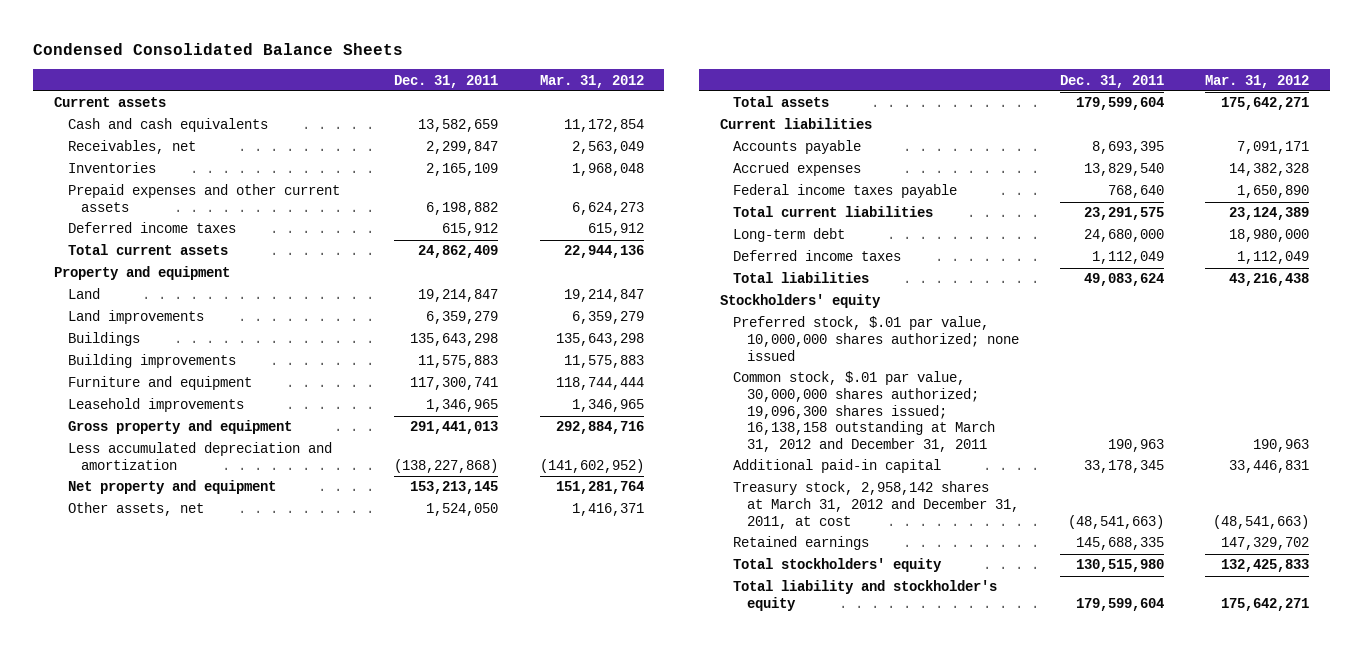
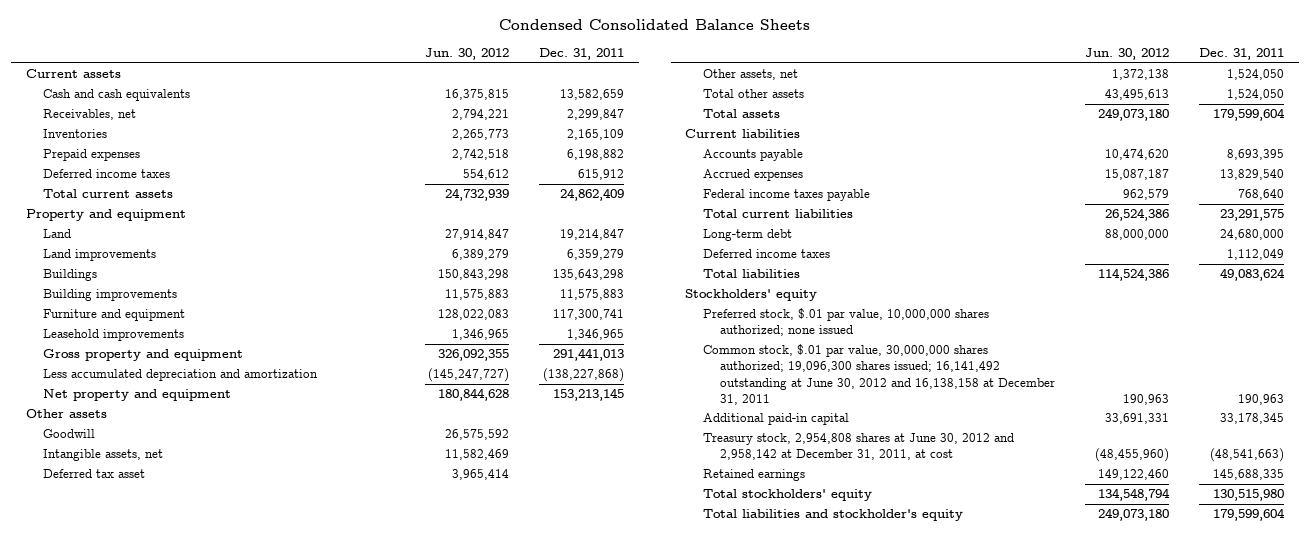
[539,74,644,88] Mar. 31, 2012 -> none
none -> [425,48,510,61] Jun. 30, 2012
[67,184,340,213] Prepaid expenses and other current assets -> [43,149,141,162] Prepaid expenses
none -> [25,409,107,419] Other assets
none -> [43,429,96,439] Goodwill
none -> [43,449,164,462] Intangible assets, net
none -> [43,469,146,479] Deferred tax asset
none -> [702,89,804,99] Total other assets
[733,371,995,452] Common stock, $.01 par value, 30,000,000 shares authorized; 19,096,300 shares issued; 16,138,158 outstanding at March 31, 2012 and December 31, 2011 -> [702,344,1056,405] Common stock, $.01 par value, 30,000,000 shares authorized; 19,096,300 shares issued; 16,141,492 outstanding at June 30, 2012 and 16,138,158 at December 31, 2011
[733,481,1019,529] Treasury stock, 2,958,142 shares at March 31, 2012 and December 31, 2011, at cost -> [702,433,1014,461] Treasury stock, 2,954,808 shares at June 30, 2012 and 2,958,142 at December 31, 2011, at cost
[733,580,998,612] Total liability and stockholder's equity -> [702,509,963,522] Total liabilities and stockholder's equity

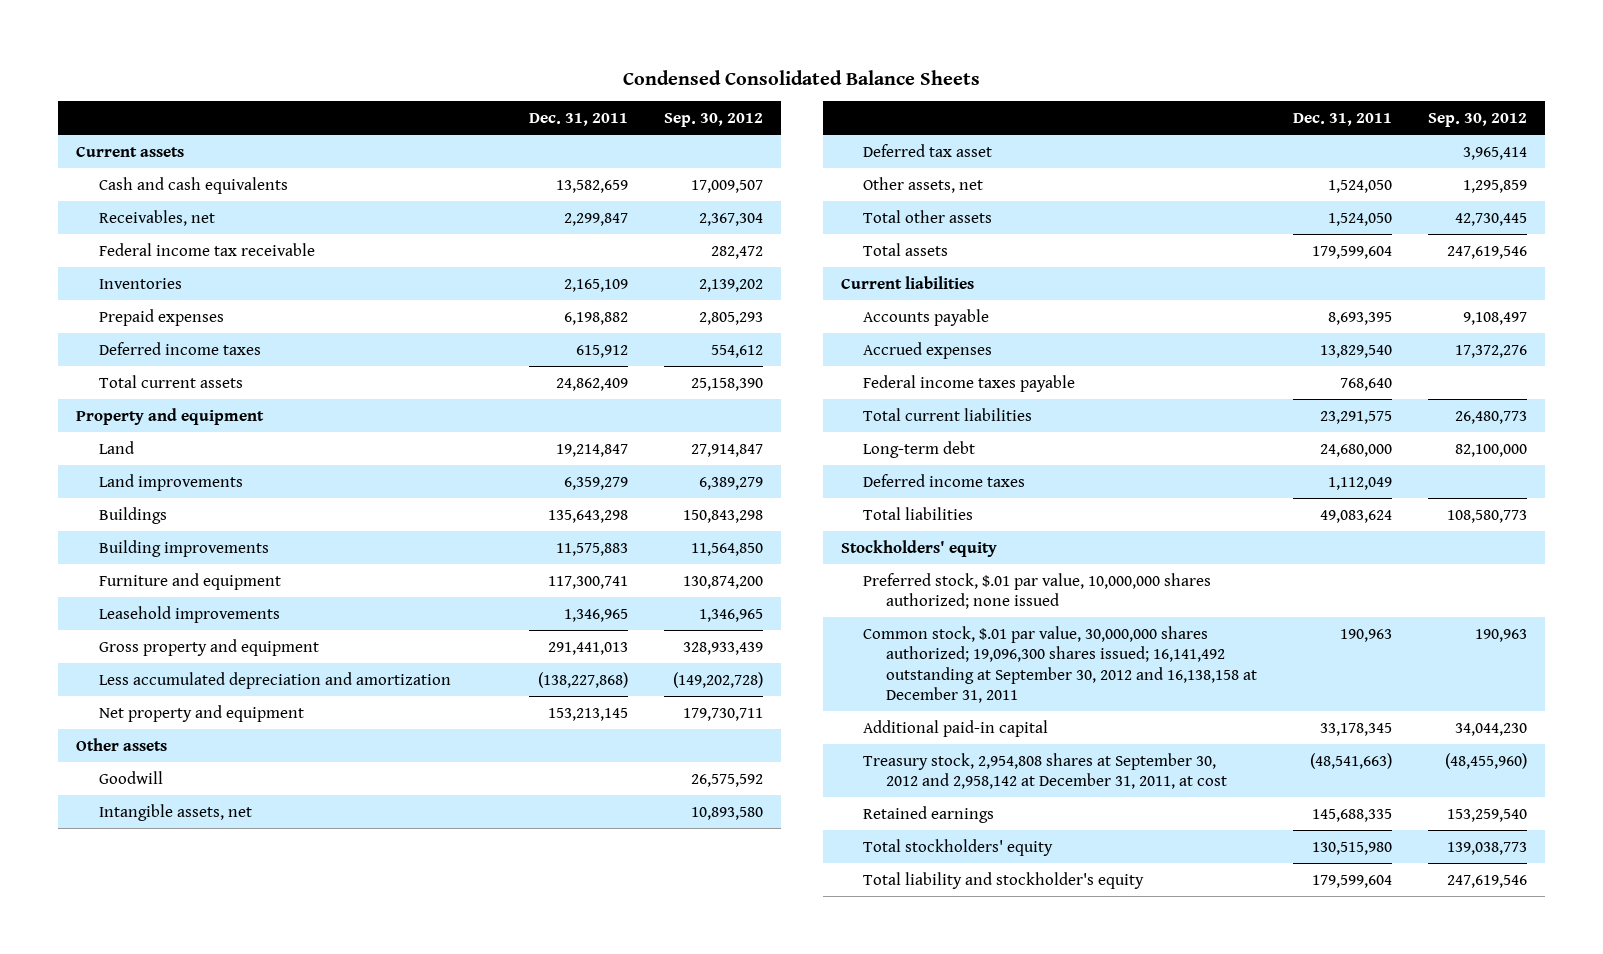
[425,48,510,61] Jun. 30, 2012 -> none
none -> [663,112,763,127] Sep. 30, 2012
none -> [99,242,316,256] Federal income tax receivable
[702,344,1056,405] Common stock, $.01 par value, 30,000,000 shares authorized; 19,096,300 shares issued; 16,141,492 outstanding at June 30, 2012 and 16,138,158 at December 31, 2011 -> [863,625,1258,704] Common stock, $.01 par value, 30,000,000 shares authorized; 19,096,300 shares issued; 16,141,492 outstanding at September 30, 2012 and 16,138,158 at December 31, 2011
[702,433,1014,461] Treasury stock, 2,954,808 shares at June 30, 2012 and 2,958,142 at December 31, 2011, at cost -> [863,752,1228,790] Treasury stock, 2,954,808 shares at September 30, 2012 and 2,958,142 at December 31, 2011, at cost
[702,509,963,522] Total liabilities and stockholder's equity -> [863,871,1145,889] Total liability and stockholder's equity

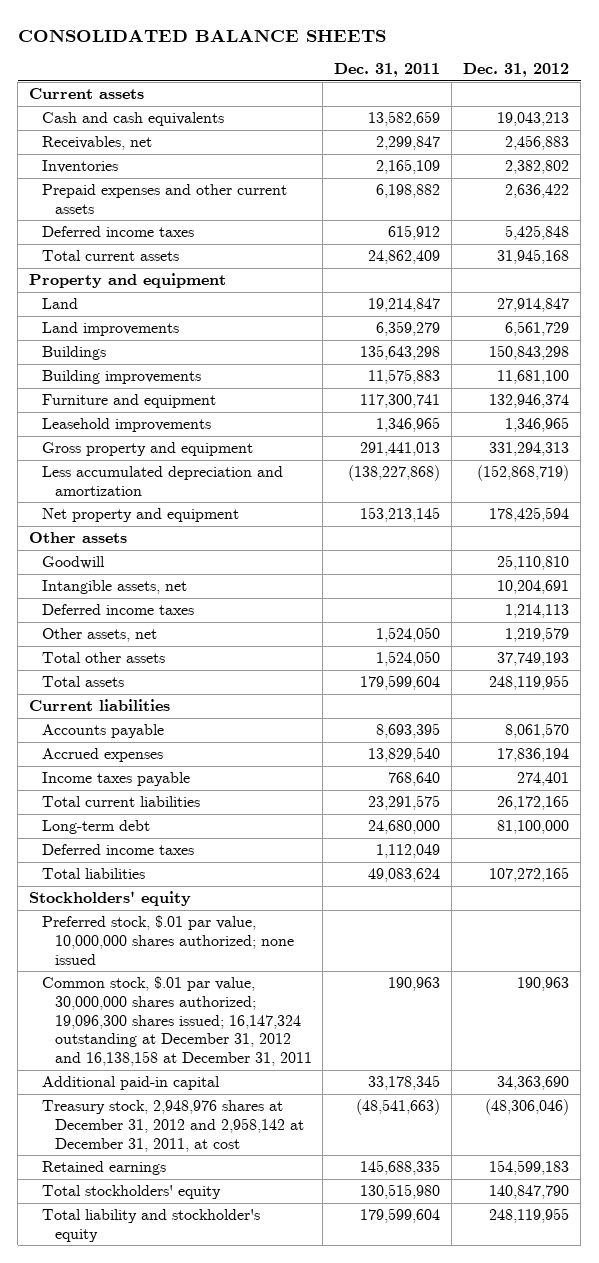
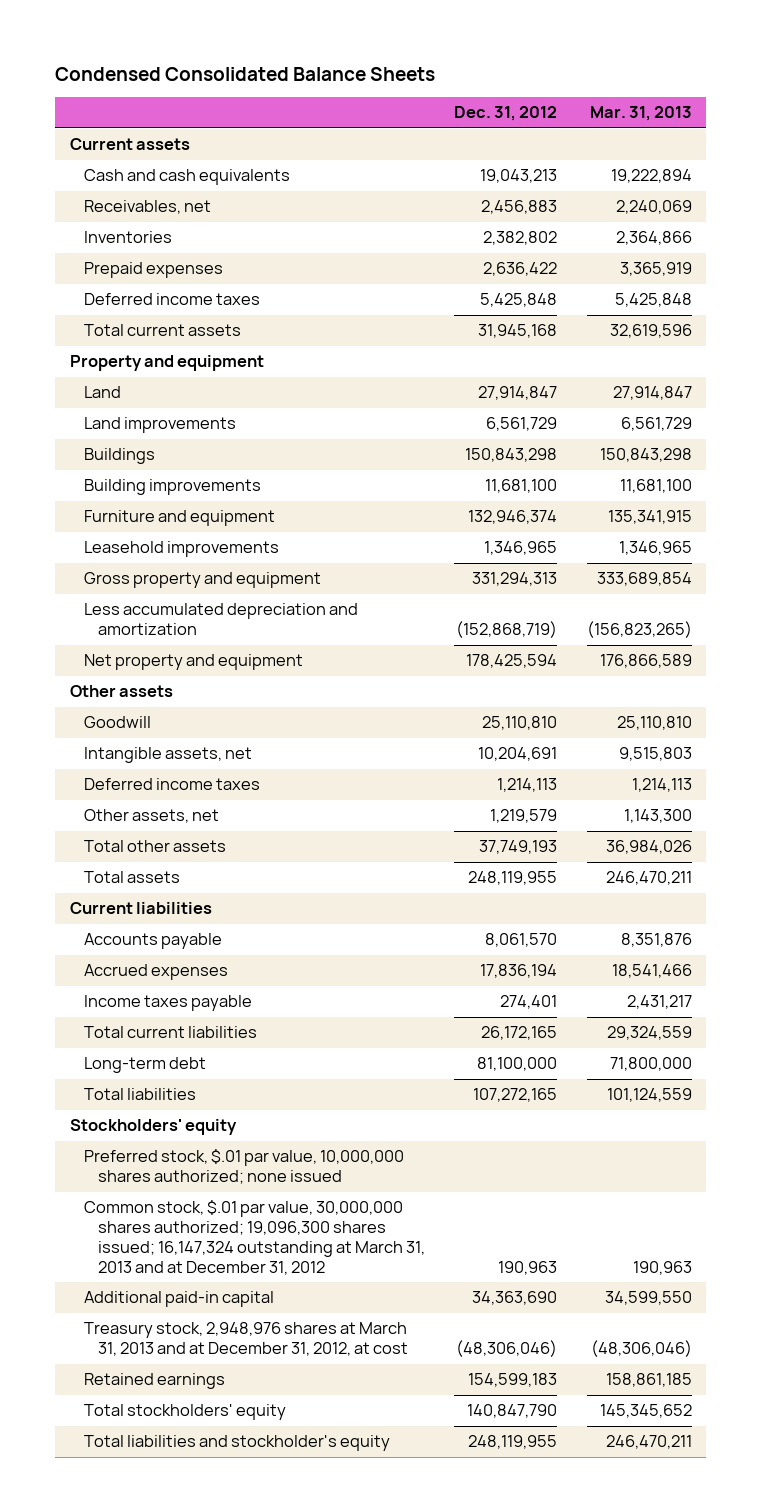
[17,28,386,42] CONSOLIDATED BALANCE SHEETS -> [55,66,436,81] Condensed Consolidated Balance Sheets
[334,63,441,78] Dec. 31, 2011 -> none
none -> [589,106,692,122] Mar. 31, 2013
[41,184,287,214] Prepaid expenses and other current assets -> [83,262,223,279] Prepaid expenses
[41,844,194,856] Deferred income taxes -> none
[41,976,312,1067] Common stock, $.01 par value, 30,000,000 shares authorized; 19,096,300 shares issued; 16,147,324 outstanding at December 31, 2012 and 16,138,158 at December 31, 2011 -> [83,1200,425,1276] Common stock, $.01 par value, 30,000,000 shares authorized; 19,096,300 shares issued; 16,147,324 outstanding at March 31, 2013 and at December 31, 2012
[41,1100,304,1152] Treasury stock, 2,948,976 shares at December 31, 2012 and 2,958,142 at December 31, 2011, at cost -> [83,1322,408,1357] Treasury stock, 2,948,976 shares at March 31, 2013 and at December 31, 2012, at cost
[41,1209,260,1242] Total liability and stockholder's equity -> [83,1435,390,1452] Total liabilities and stockholder's equity

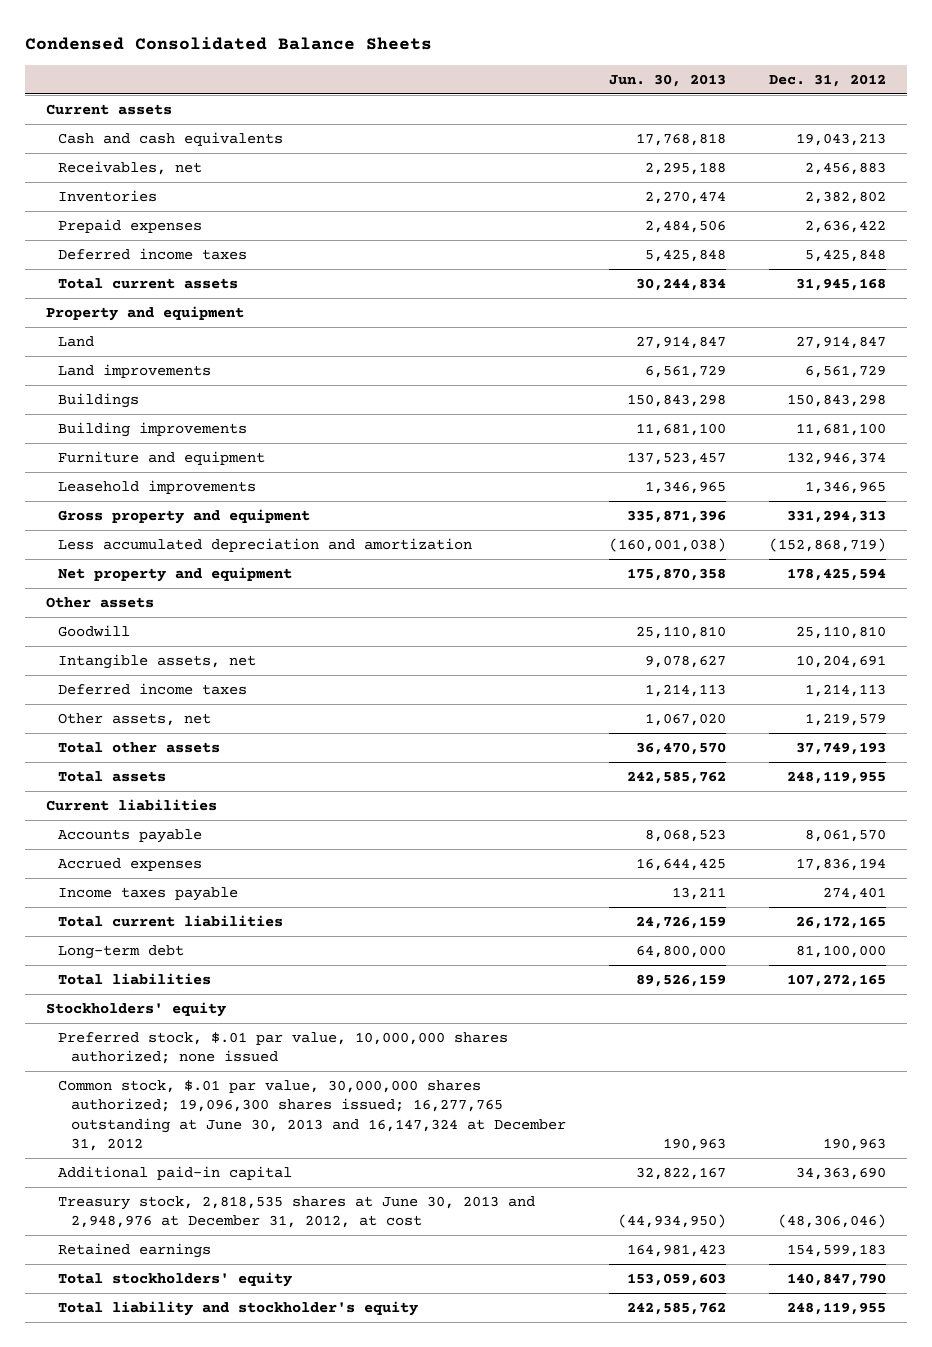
[589,106,692,122] Mar. 31, 2013 -> none
none -> [608,73,726,87] Jun. 30, 2013
[83,1200,425,1276] Common stock, $.01 par value, 30,000,000 shares authorized; 19,096,300 shares issued; 16,147,324 outstanding at March 31, 2013 and at December 31, 2012 -> [58,1079,566,1152] Common stock, $.01 par value, 30,000,000 shares authorized; 19,096,300 shares issued; 16,277,765 outstanding at June 30, 2013 and 16,147,324 at December 31, 2012
[83,1322,408,1357] Treasury stock, 2,948,976 shares at March 31, 2013 and at December 31, 2012, at cost -> [58,1195,536,1229] Treasury stock, 2,818,535 shares at June 30, 2013 and 2,948,976 at December 31, 2012, at cost
[83,1435,390,1452] Total liabilities and stockholder's equity -> [58,1300,419,1316] Total liability and stockholder's equity

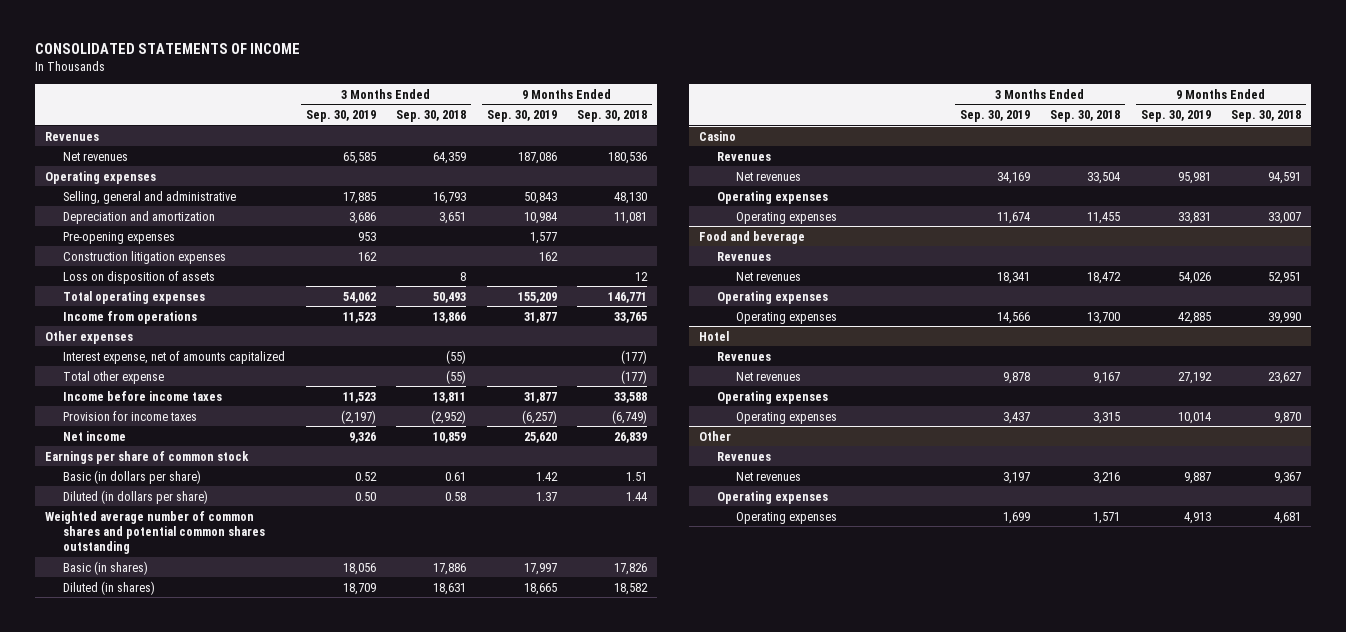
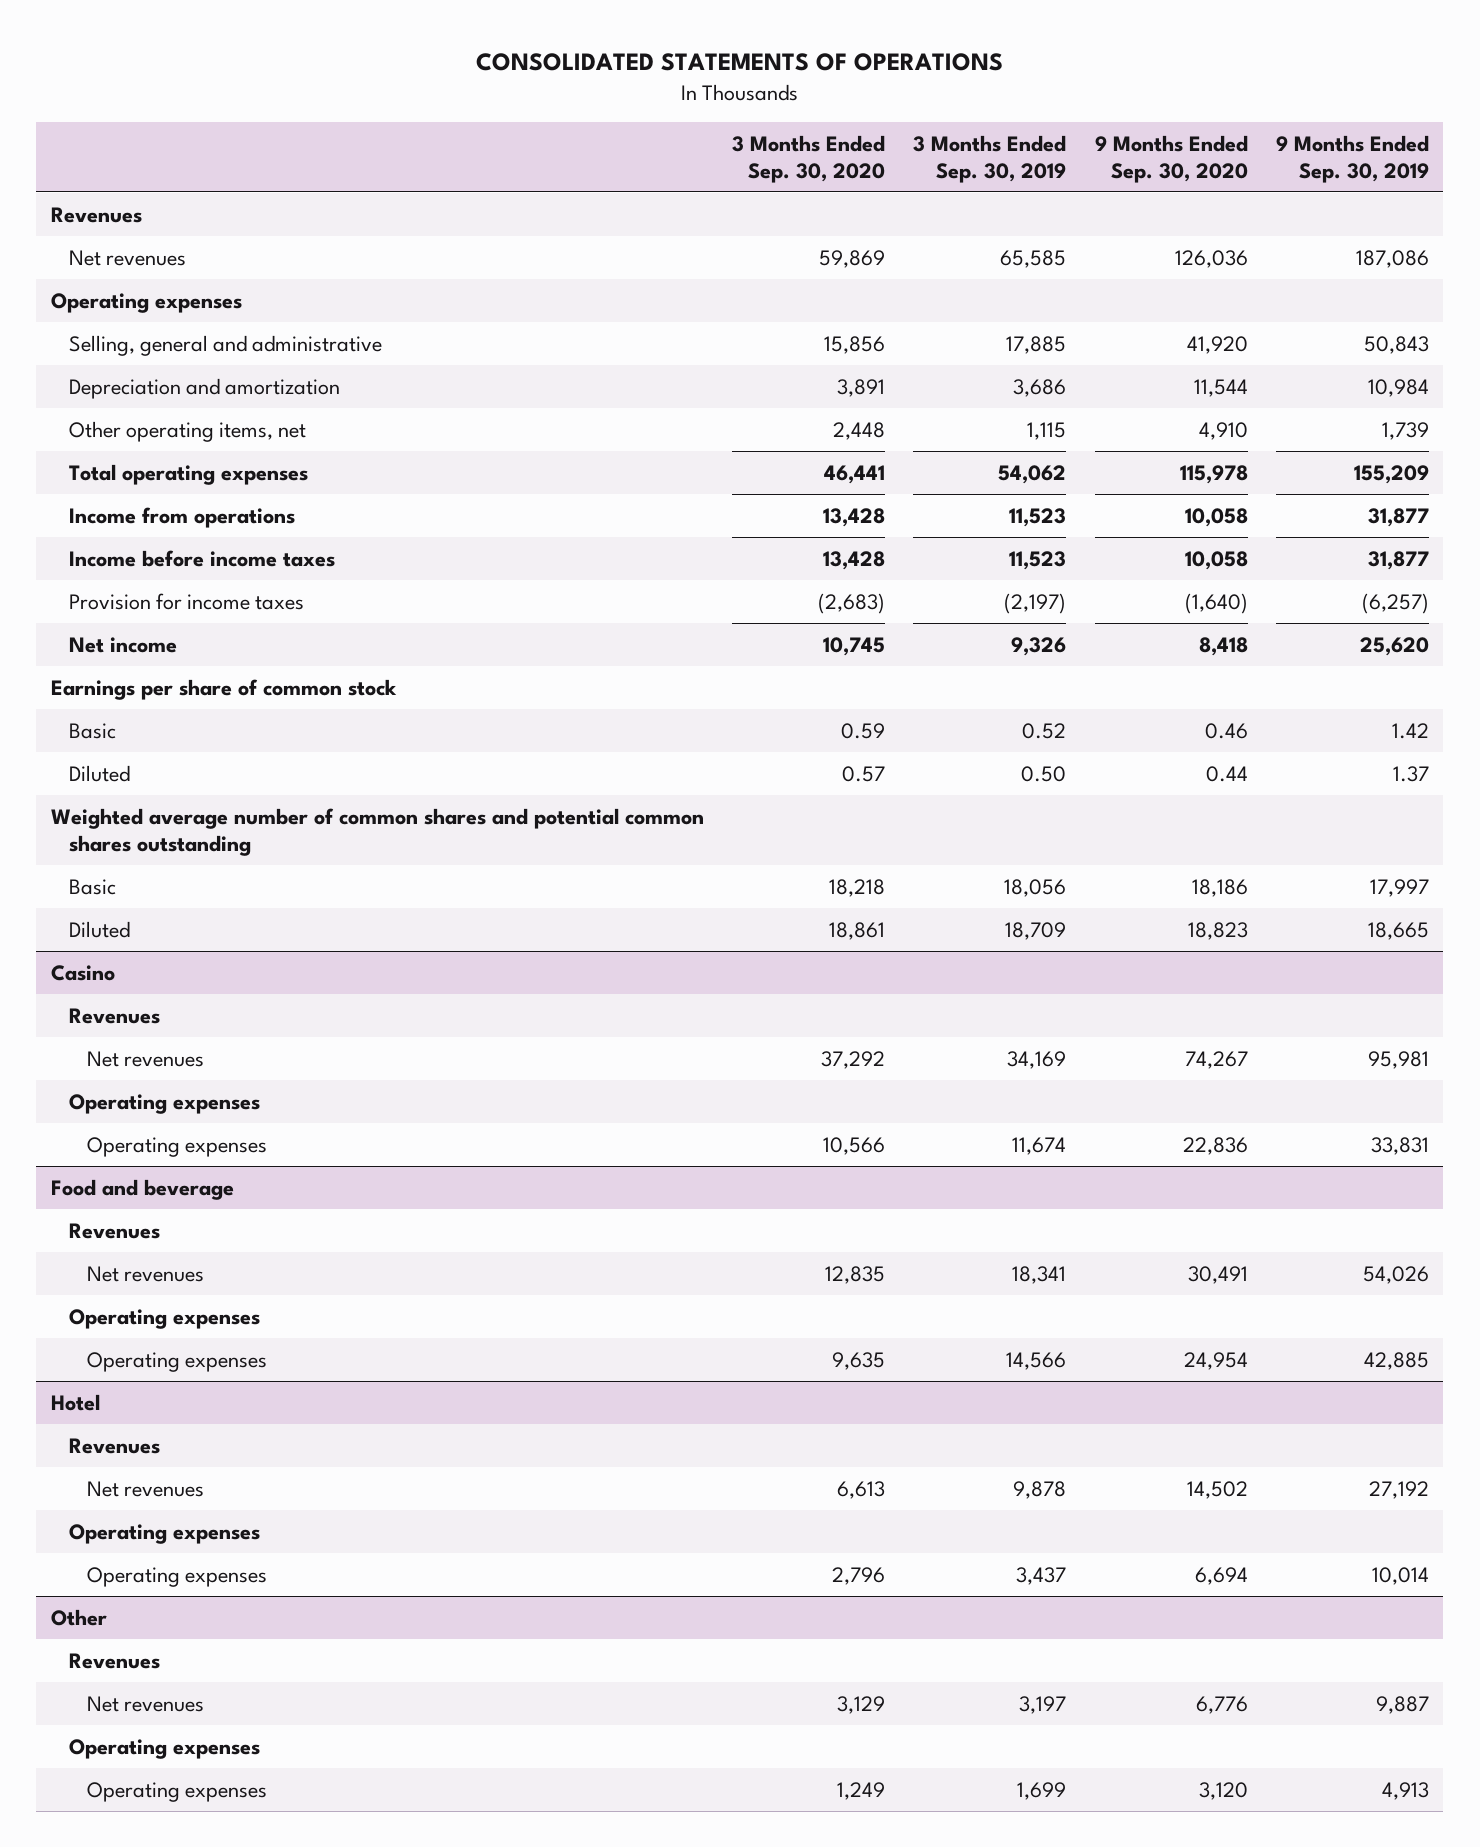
[34,43,300,55] CONSOLIDATED STATEMENTS OF INCOME -> [475,53,1003,72] CONSOLIDATED STATEMENTS OF OPERATIONS
[396,110,467,123] Sep. 30, 2018 -> none
[577,110,648,123] Sep. 30, 2018 -> none
none -> [731,134,885,183] 3 Months Ended Sep. 30, 2020
none -> [1094,134,1248,183] 9 Months Ended Sep. 30, 2020
[63,231,176,244] Pre-opening expenses -> none
[63,250,227,264] Construction litigation expenses -> none
[63,270,216,284] Loss on disposition of assets -> none
none -> [68,420,306,442] Other operating items, net
[45,330,134,344] Other expenses -> none
[63,350,286,364] Interest expense, net of amounts capitalized -> none
[63,370,165,384] Total other expense -> none
[63,469,202,484] Basic (in dollars per share) -> [68,722,116,739] Basic
[63,489,209,504] Diluted (in dollars per share) -> [68,764,130,782] Diluted
[63,560,149,575] Basic (in shares) -> [68,878,116,895] Basic
[63,580,156,595] Diluted (in shares) -> [68,920,130,938] Diluted

